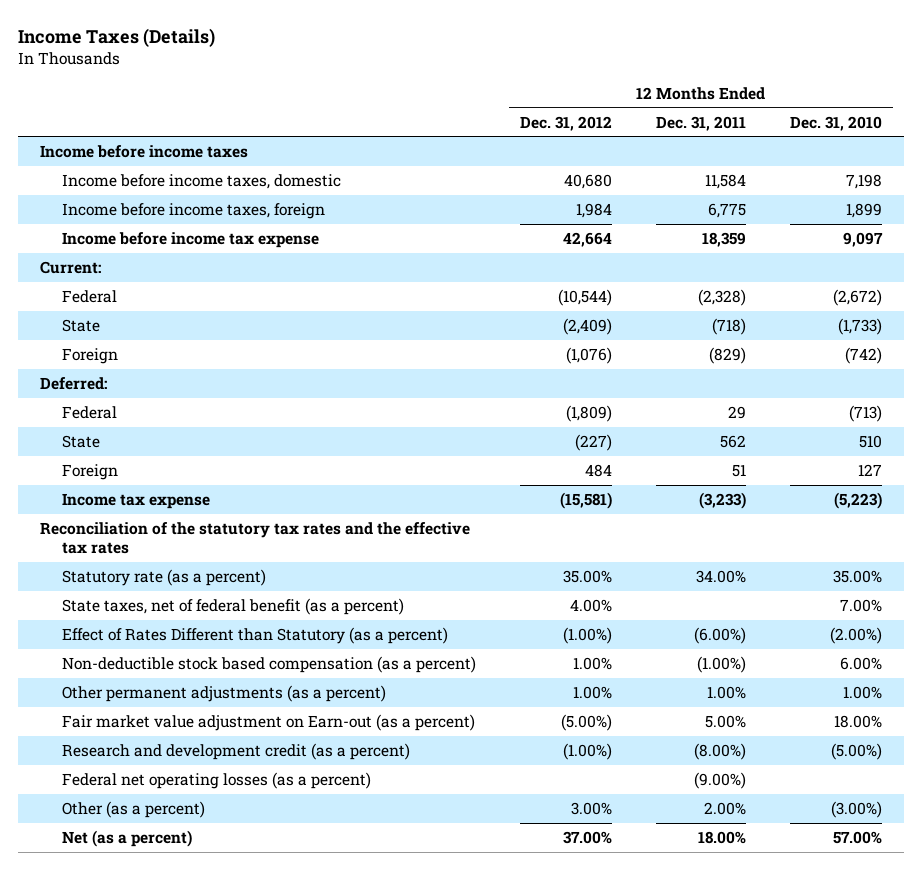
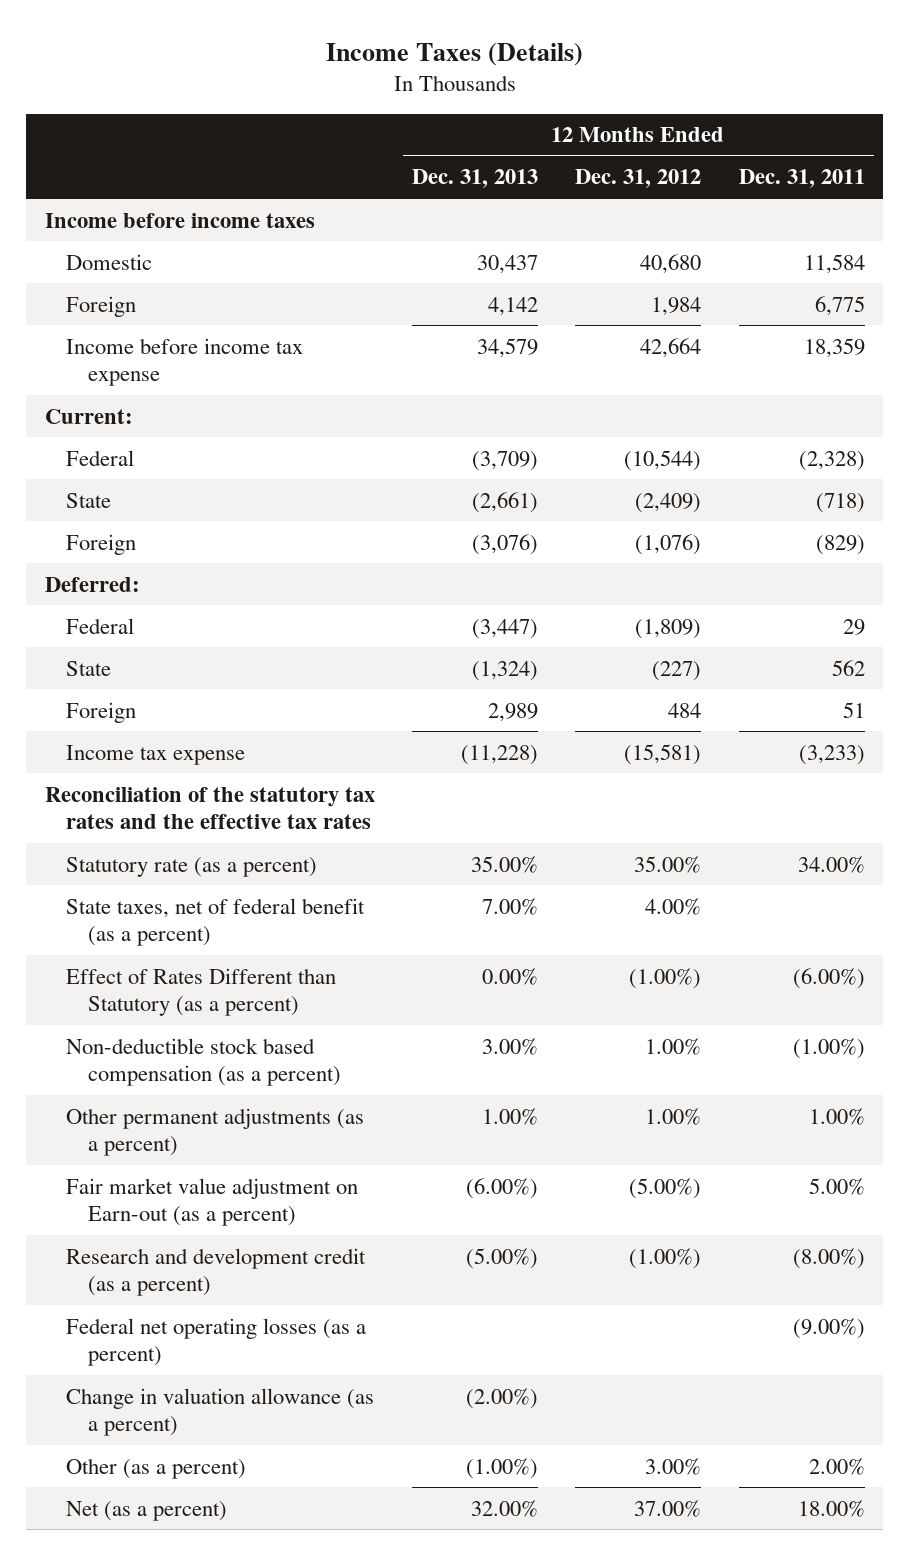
[789,115,882,131] Dec. 31, 2010 -> none
none -> [412,169,539,189] Dec. 31, 2013
[61,173,341,189] Income before income taxes, domestic -> [66,253,153,270] Domestic
[61,202,325,219] Income before income taxes, foreign -> [66,295,137,317] Foreign
none -> [66,1387,375,1437] Change in valuation allowance (as a percent)

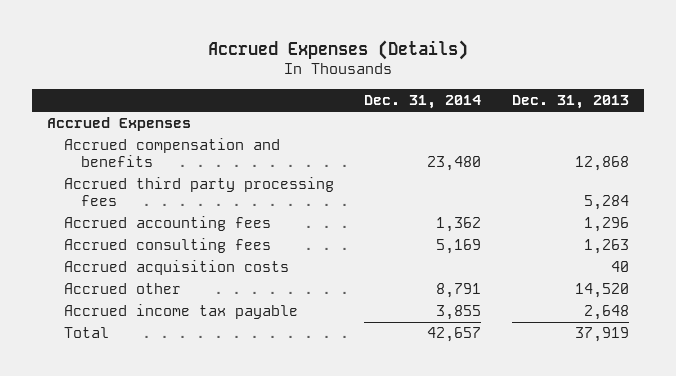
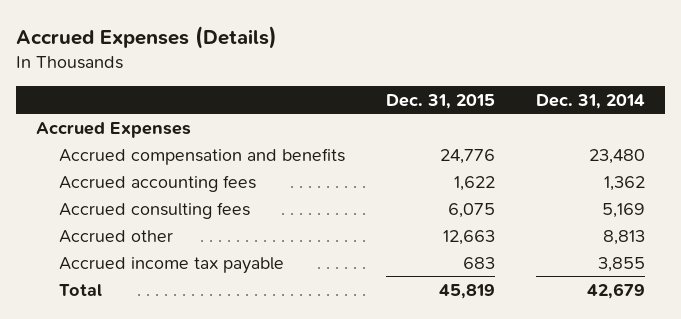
[511,95,629,110] Dec. 31, 2013 -> none
none -> [386,93,496,109] Dec. 31, 2015
[63,177,334,207] Accrued third party processing fees -> none
[63,260,289,276] Accrued acquisition costs -> none
[436,283,482,299] 8,791 -> [603,229,646,245] 8,813
[427,327,482,343] 42,657 -> [587,282,646,299] 42,679

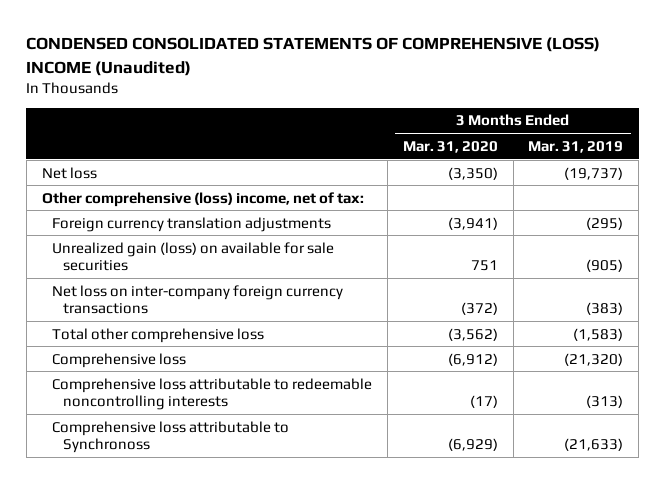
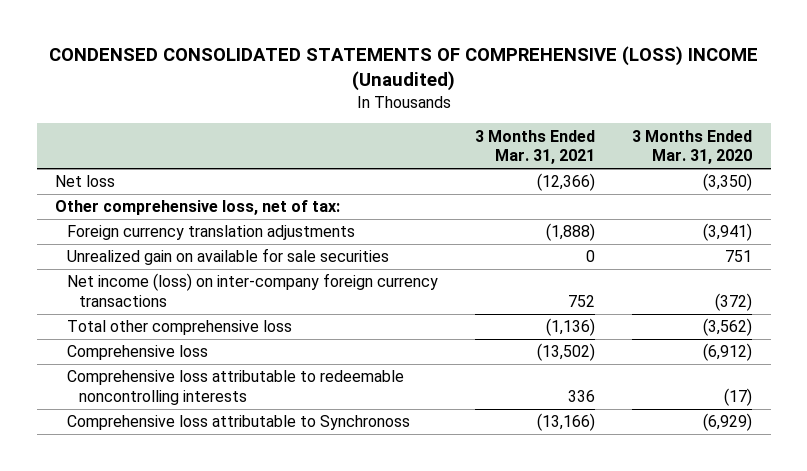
[528,140,624,153] Mar. 31, 2019 -> none
none -> [475,129,596,165] 3 Months Ended Mar. 31, 2021
[41,191,364,207] Other comprehensive (loss) income, net of tax: -> [55,200,341,216] Other comprehensive loss, net of tax:
[52,241,335,271] Unrealized gain (loss) on available for sale securities -> [66,248,389,266] Unrealized gain on available for sale securities
[52,284,344,314] Net loss on inter-company foreign currency transactions -> [66,273,438,307] Net income (loss) on inter-company foreign currency transactions

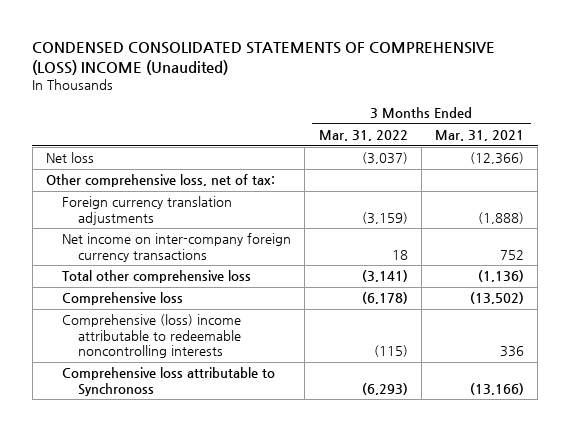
[632,129,753,165] 3 Months Ended Mar. 31, 2020 -> none
none -> [318,130,408,142] Mar. 31, 2022
[66,248,389,266] Unrealized gain on available for sale securities -> none
[66,273,438,307] Net income (loss) on inter-company foreign currency transactions -> [62,233,292,262] Net income on inter-company foreign currency transactions
[66,370,404,405] Comprehensive loss attributable to redeemable noncontrolling interests -> [62,314,242,359] Comprehensive (loss) income attributable to redeemable noncontrolling interests

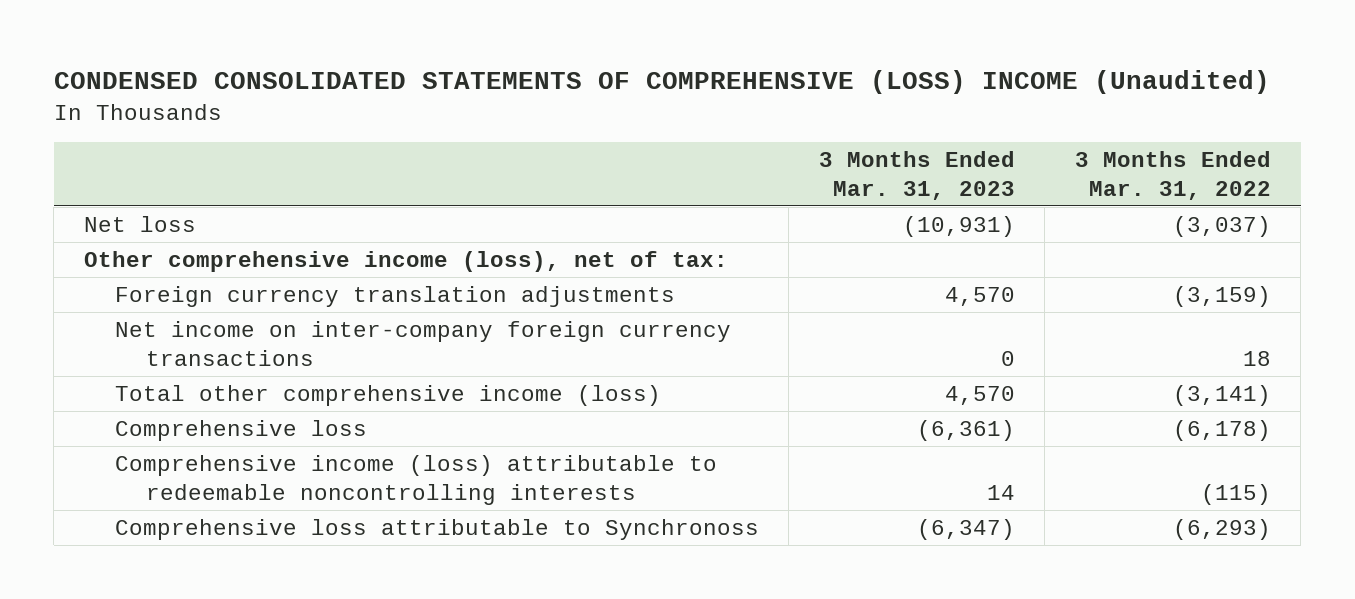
[434,130,524,142] Mar. 31, 2021 -> none
none -> [818,151,1015,200] 3 Months Ended Mar. 31, 2023
[46,174,276,188] Other comprehensive loss, net of tax: -> [83,250,728,272] Other comprehensive income (loss), net of tax:
[62,270,252,284] Total other comprehensive loss -> [114,384,661,406] Total other comprehensive income (loss)
[62,314,242,359] Comprehensive (loss) income attributable to redeemable noncontrolling interests -> [114,454,717,505] Comprehensive income (loss) attributable to redeemable noncontrolling interests

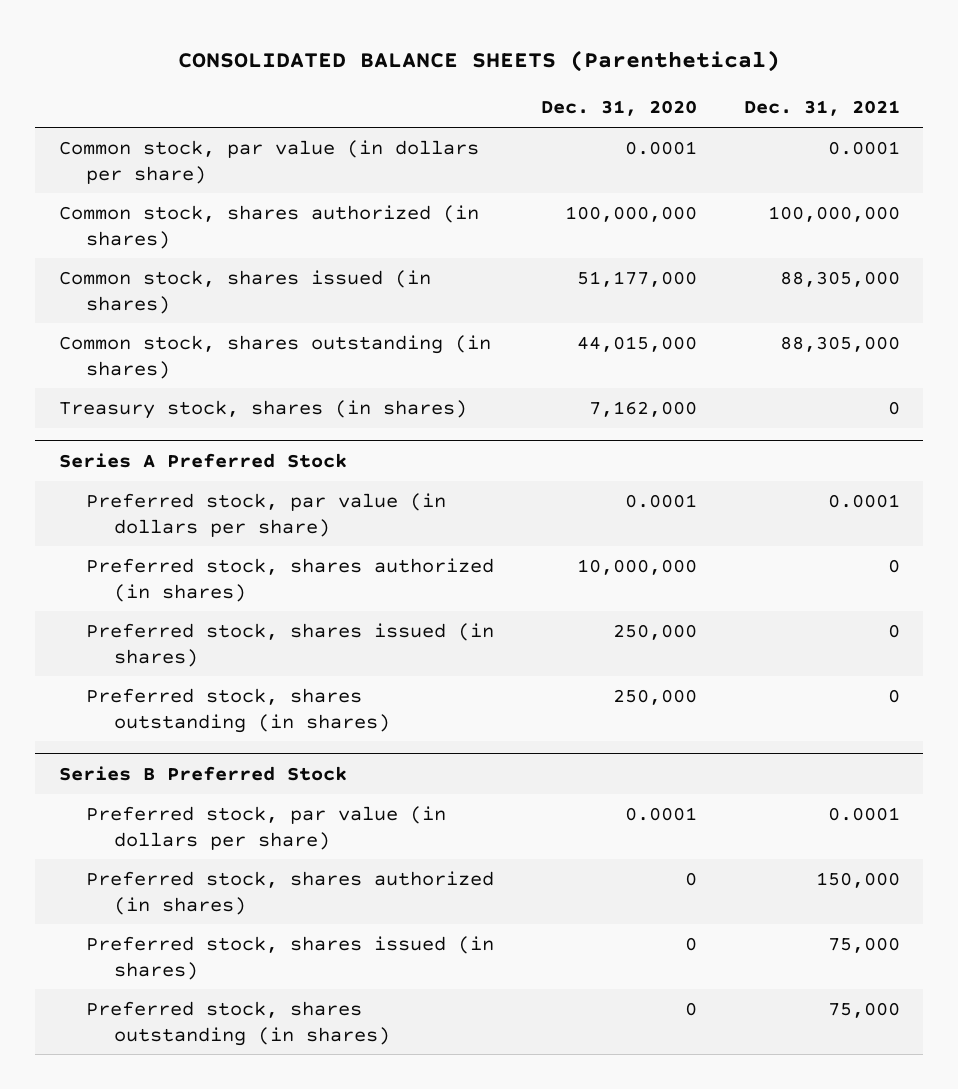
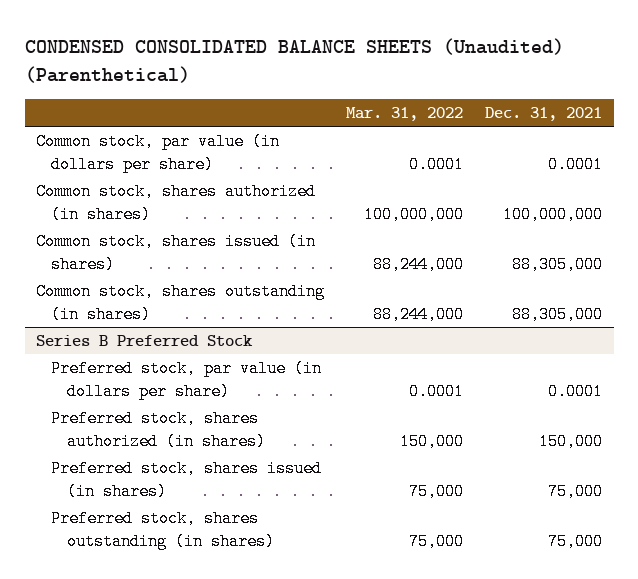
[178,49,781,72] CONSOLIDATED BALANCE SHEETS (Parenthetical) -> [24,37,564,83] CONDENSED CONSOLIDATED BALANCE SHEETS (Unaudited) (Parenthetical)
[540,100,697,117] Dec. 31, 2020 -> none
none -> [346,107,464,122] Mar. 31, 2022
[58,400,467,420] Treasury stock, shares (in shares) -> none
[58,452,347,468] Series A Preferred Stock -> none
[86,493,447,537] Preferred stock, par value (in dollars per share) -> none
[86,558,495,602] Preferred stock, shares authorized (in shares) -> none
[86,623,495,667] Preferred stock, shares issued (in shares) -> none
[86,688,390,733] Preferred stock, shares outstanding (in shares) -> none

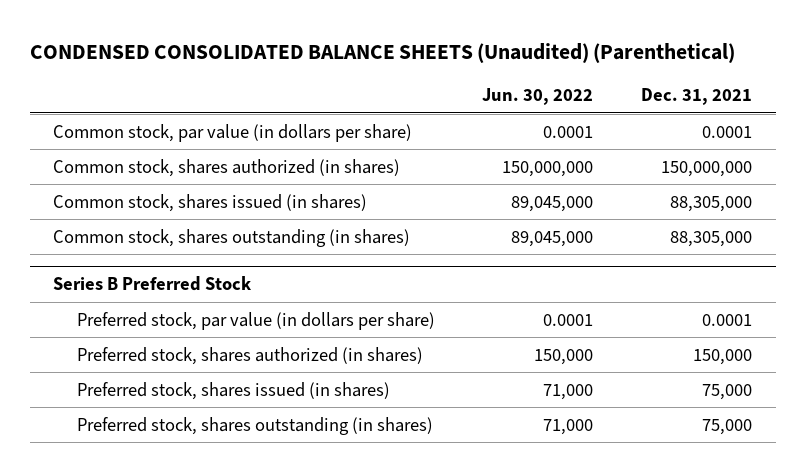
[346,107,464,122] Mar. 31, 2022 -> none
none -> [482,88,594,106] Jun. 30, 2022
[503,205,604,223] 100,000,000 -> [660,160,752,177] 150,000,000

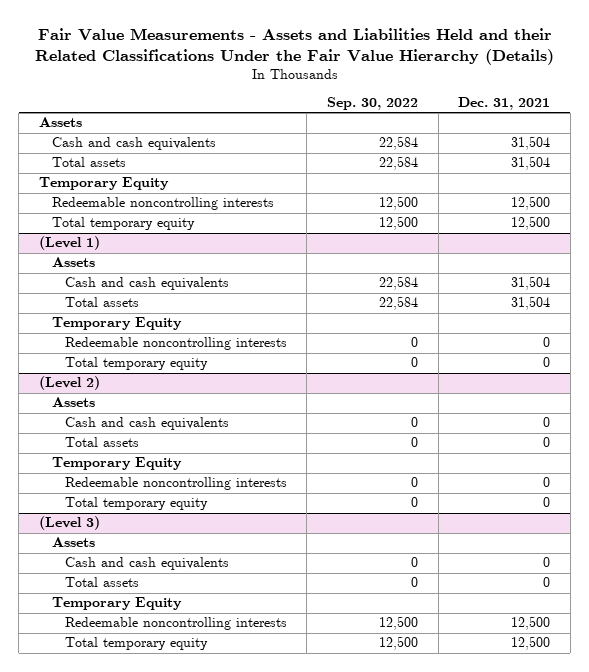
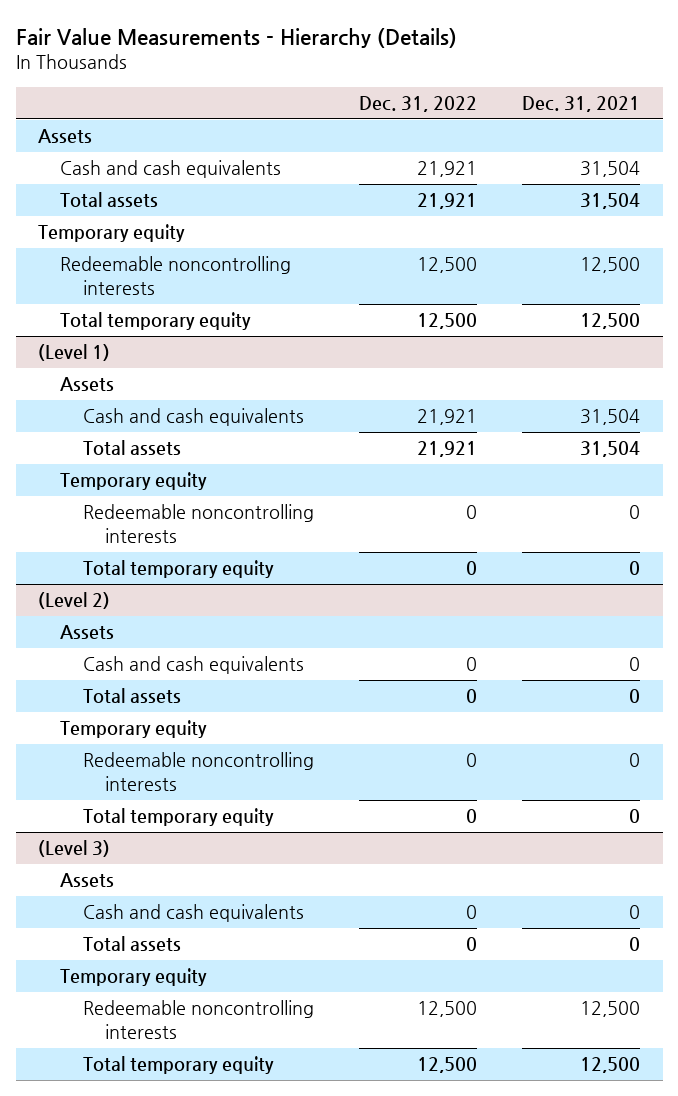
[34,27,554,65] Fair Value Measurements - Assets and Liabilities Held and their Related Classifications Under the Fair Value Hierarchy (Details) -> [15,27,457,48] Fair Value Measurements - Hierarchy (Details)
[327,97,419,111] Sep. 30, 2022 -> none
none -> [358,96,477,113] Dec. 31, 2022
[39,177,170,191] Temporary Equity -> [38,224,186,243] Temporary equity
[51,317,182,331] Temporary Equity -> [60,472,208,491] Temporary equity
[51,457,182,471] Temporary Equity -> [60,720,208,739] Temporary equity
[51,597,182,611] Temporary Equity -> [60,968,208,987] Temporary equity

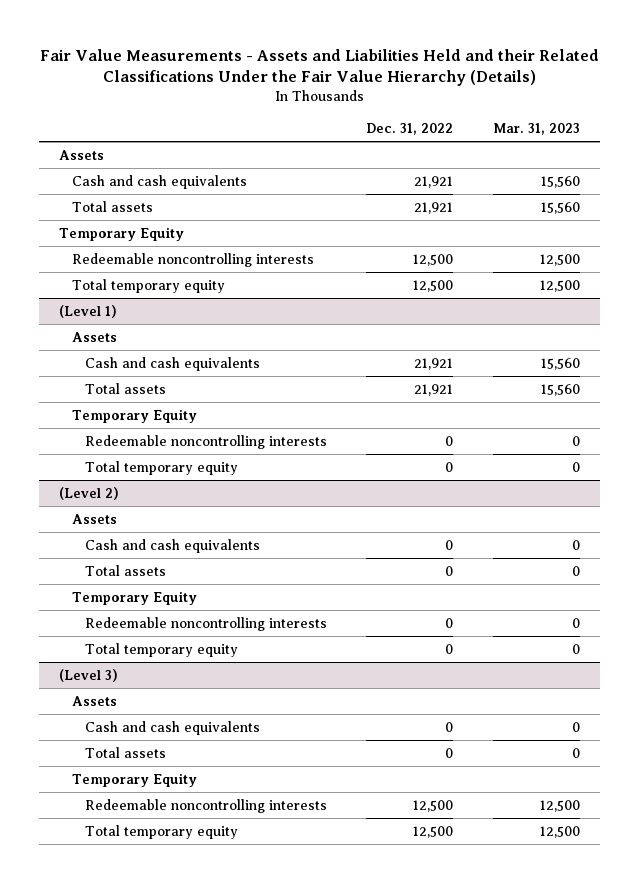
[15,27,457,48] Fair Value Measurements - Hierarchy (Details) -> [39,48,599,87] Fair Value Measurements - Assets and Liabilities Held and their Related Classifications Under the Fair Value Hierarchy (Details)
[522,96,641,113] Dec. 31, 2021 -> none
none -> [493,122,581,135] Mar. 31, 2023
[38,224,186,243] Temporary equity -> [59,226,185,241] Temporary Equity
[60,472,208,491] Temporary equity -> [71,408,197,423] Temporary Equity
[60,720,208,739] Temporary equity -> [71,590,197,605] Temporary Equity
[60,968,208,987] Temporary equity -> [71,772,197,787] Temporary Equity

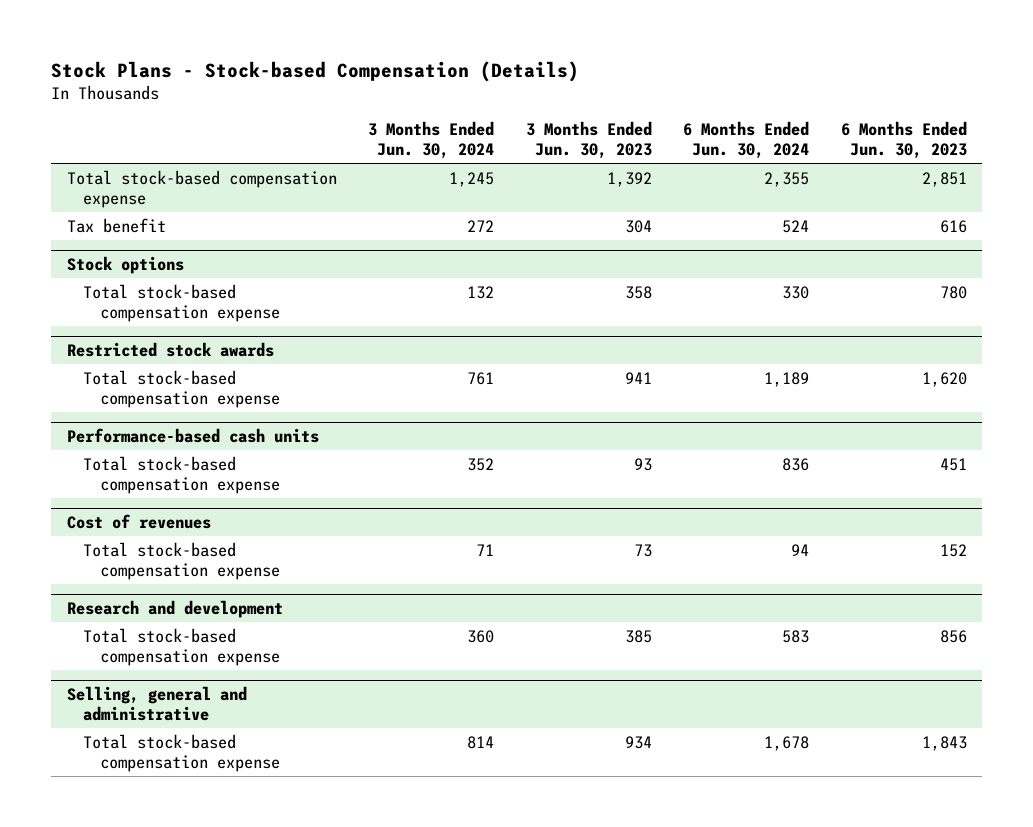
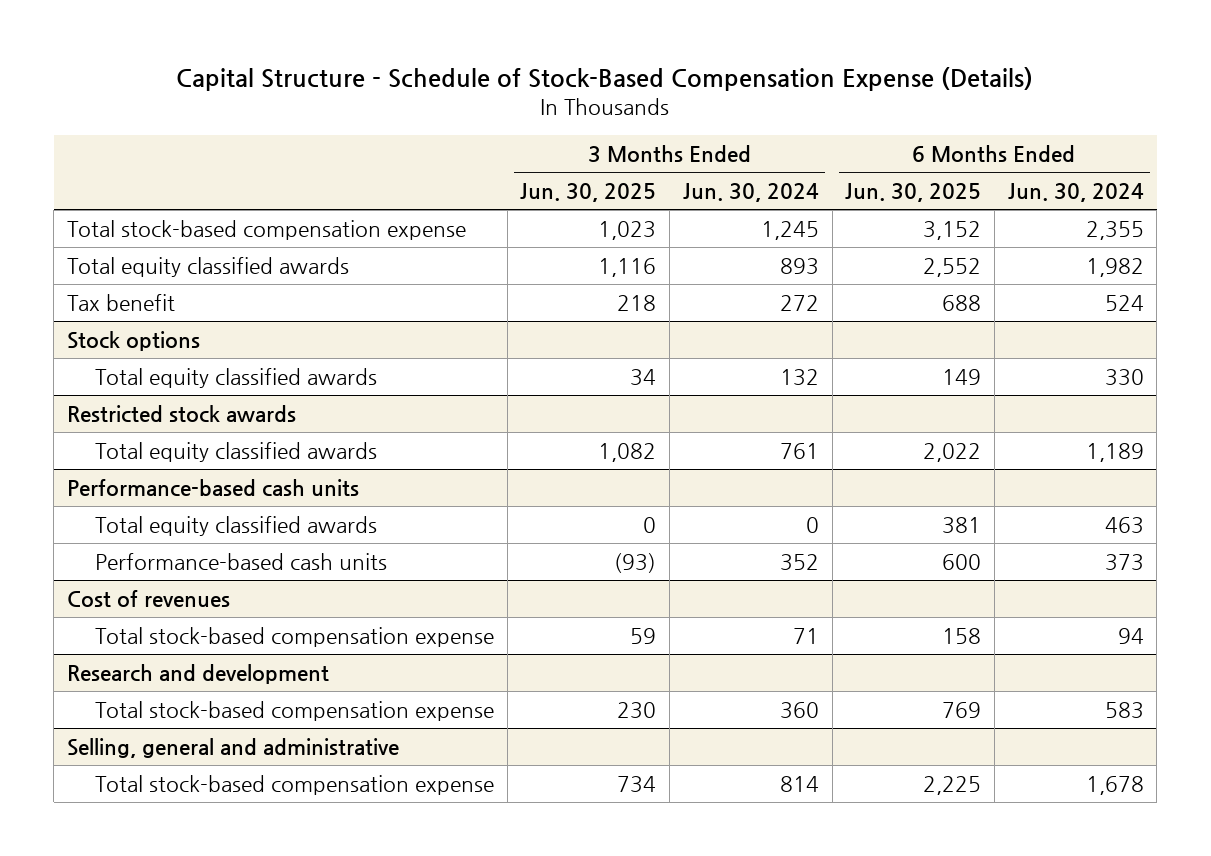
[50,60,579,82] Stock Plans - Stock-based Compensation (Details) -> [176,67,1034,92] Capital Structure - Schedule of Stock-Based Compensation Expense (Details)
[525,120,652,160] 3 Months Ended Jun. 30, 2023 -> none
[840,120,967,160] 6 Months Ended Jun. 30, 2023 -> none
none -> [520,182,657,202] Jun. 30, 2025
none -> [845,182,982,202] Jun. 30, 2025
none -> [67,256,350,277] Total equity classified awards
[83,283,281,322] Total stock-based compensation expense -> [94,367,377,388] Total equity classified awards
[83,369,281,408] Total stock-based compensation expense -> [94,441,377,462] Total equity classified awards
[83,455,281,494] Total stock-based compensation expense -> none
none -> [94,515,377,536] Total equity classified awards
none -> [94,552,387,570] Performance-based cash units

